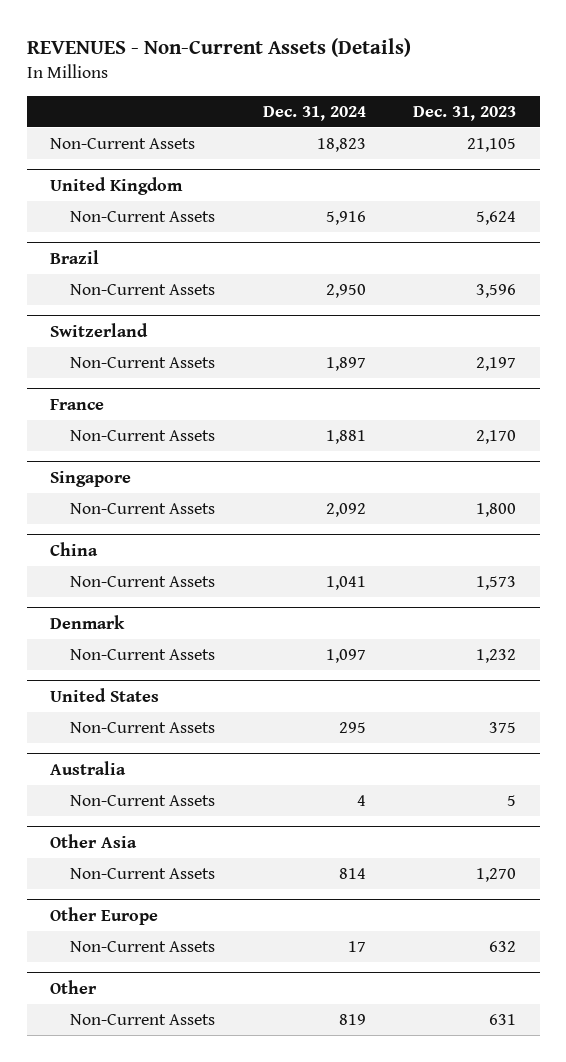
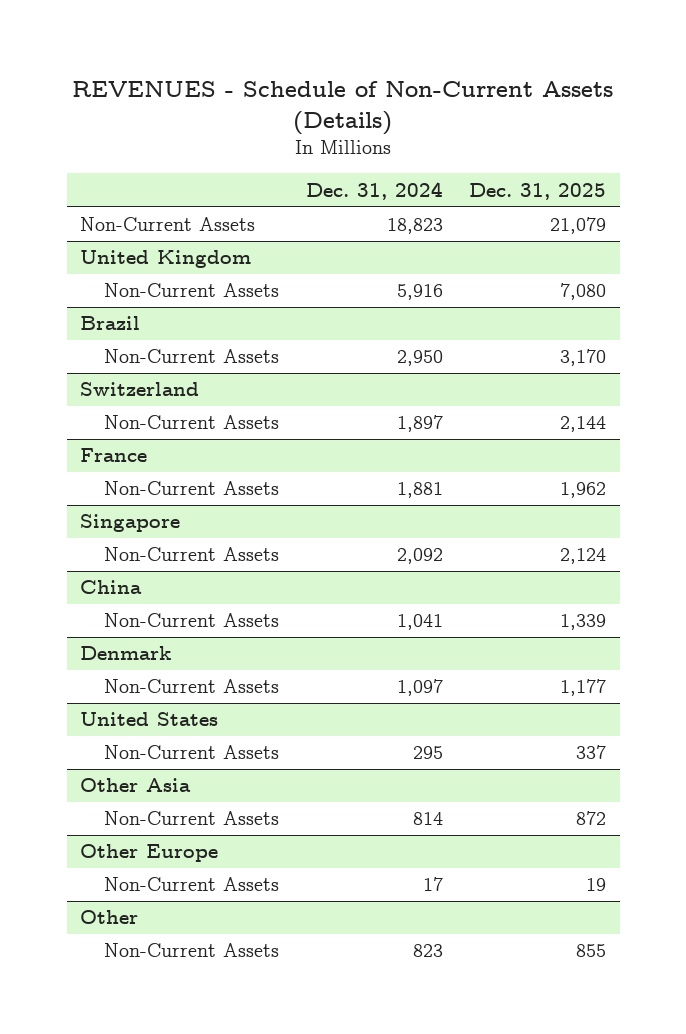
[26,38,411,58] REVENUES - Non-Current Assets (Details) -> [72,81,614,135] REVENUES - Schedule of Non-Current Assets (Details)
[412,105,516,121] Dec. 31, 2023 -> none
none -> [469,182,607,200] Dec. 31, 2025
[50,760,127,775] Australia -> none
[70,794,216,806] Non-Current Assets -> none
[338,1013,366,1025] 819 -> [412,944,443,958] 823

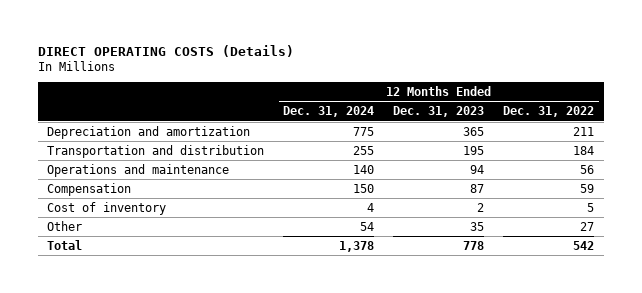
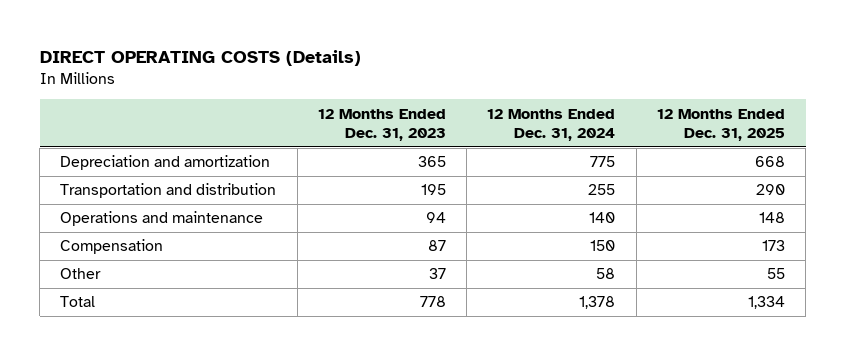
[503,106,595,118] Dec. 31, 2022 -> none
none -> [656,108,785,142] 12 Months Ended Dec. 31, 2025
[47,201,167,215] Cost of inventory -> none
[360,221,375,231] 54 -> [596,268,616,280] 58
[470,221,485,231] 35 -> [428,268,446,280] 37

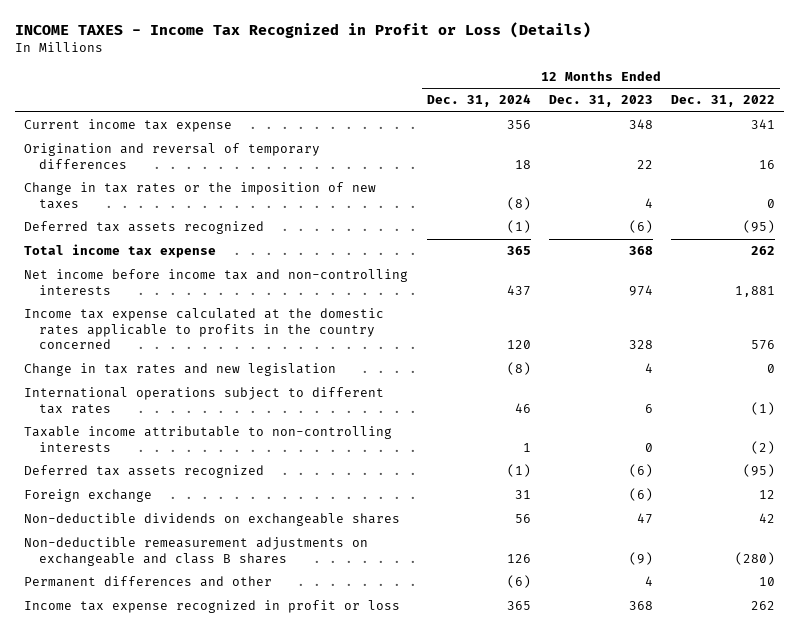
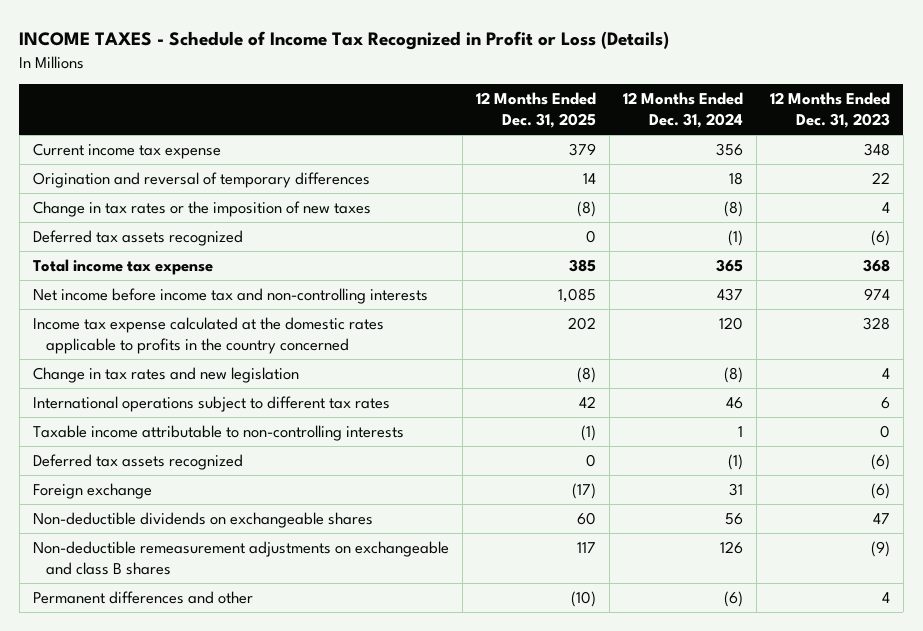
[15,21,592,38] INCOME TAXES - Income Tax Recognized in Profit or Loss (Details) -> [19,31,670,51] INCOME TAXES - Schedule of Income Tax Recognized in Profit or Loss (Details)
[671,95,776,108] Dec. 31, 2022 -> none
none -> [475,92,596,129] 12 Months Ended Dec. 31, 2025
[24,600,401,614] Income tax expense recognized in profit or loss -> none

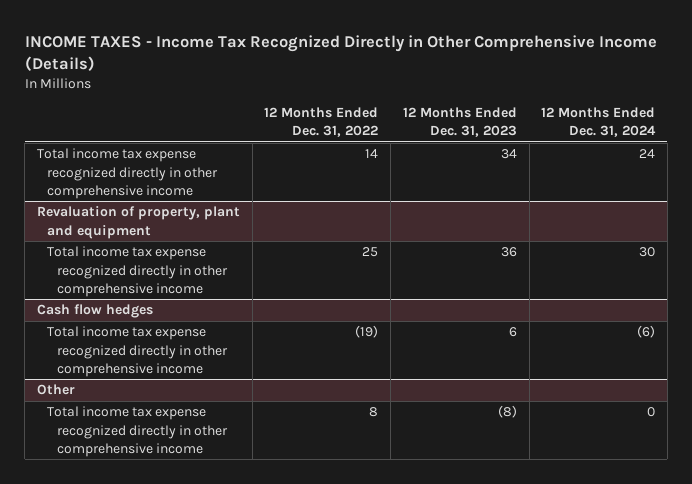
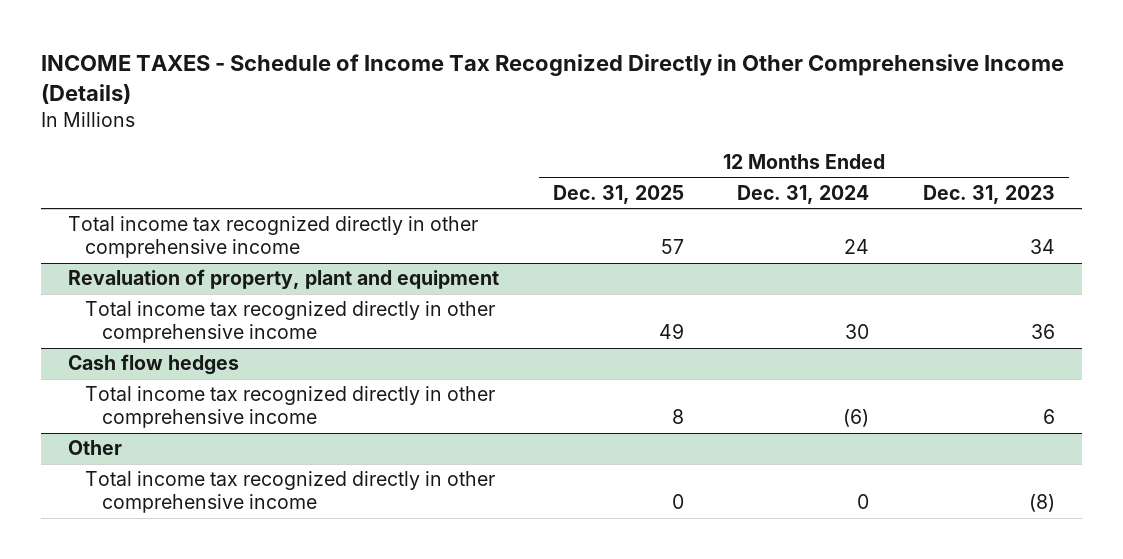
[24,34,657,71] INCOME TAXES - Income Tax Recognized Directly in Other Comprehensive Income (Details) -> [41,54,1065,105] INCOME TAXES - Schedule of Income Tax Recognized Directly in Other Comprehensive Income (Details)
[264,107,379,138] 12 Months Ended Dec. 31, 2022 -> none
none -> [552,184,684,204] Dec. 31, 2025
[36,148,219,199] Total income tax expense recognized directly in other comprehensive income -> [68,216,479,259] Total income tax recognized directly in other comprehensive income
[47,246,229,297] Total income tax expense recognized directly in other comprehensive income -> [85,301,496,344] Total income tax recognized directly in other comprehensive income
[47,326,229,377] Total income tax expense recognized directly in other comprehensive income -> [85,386,496,429] Total income tax recognized directly in other comprehensive income
[47,406,229,457] Total income tax expense recognized directly in other comprehensive income -> [85,471,496,514] Total income tax recognized directly in other comprehensive income

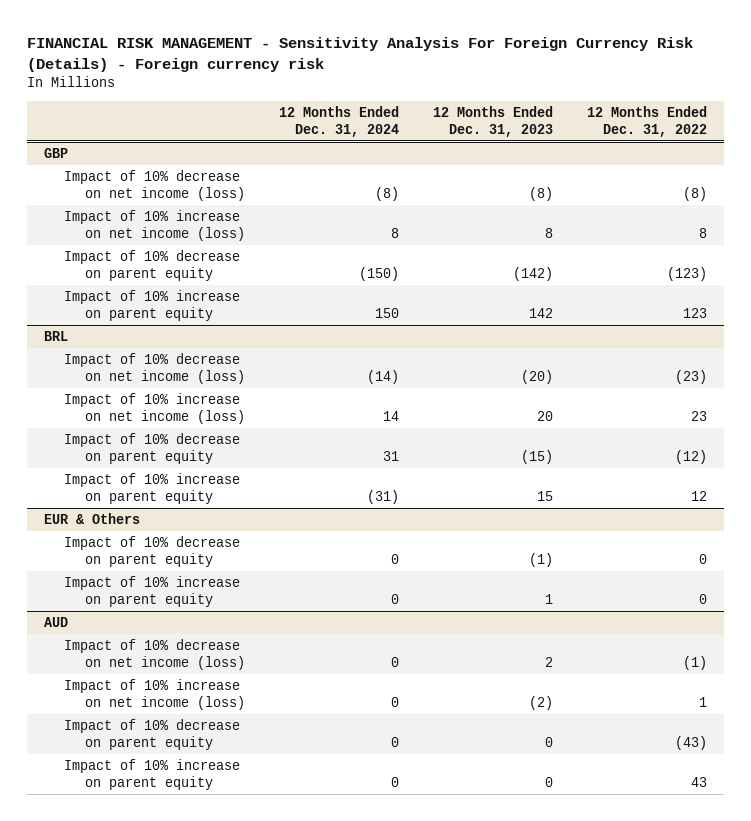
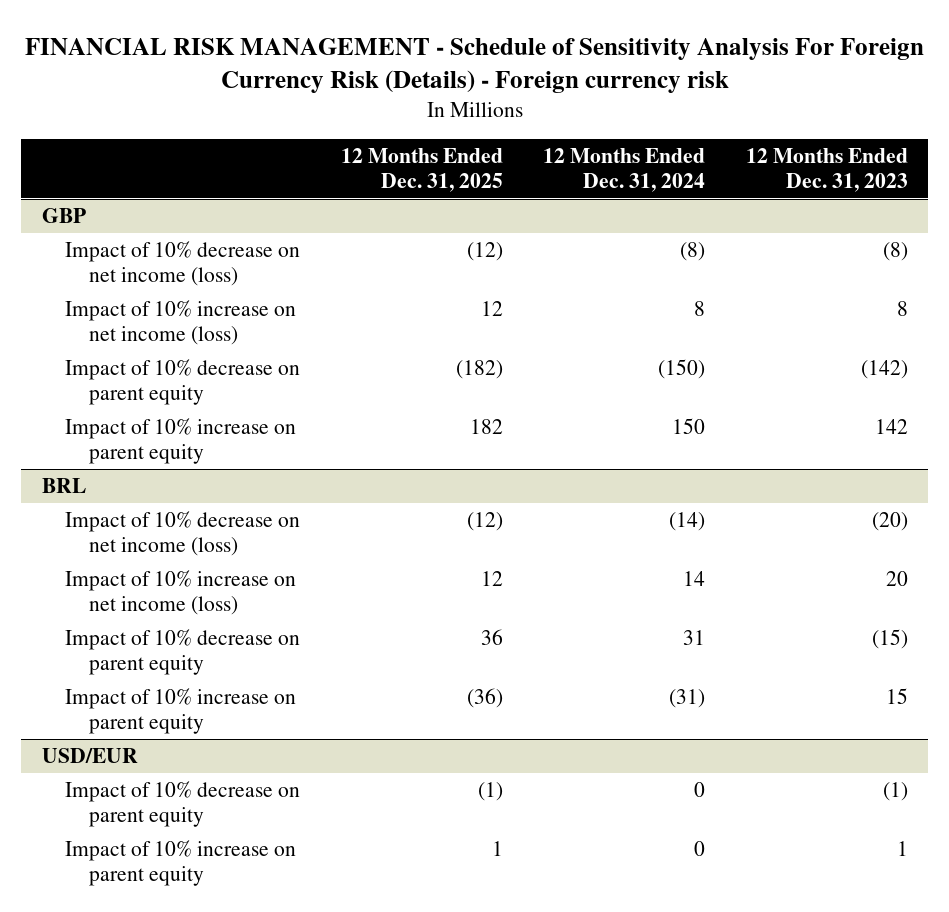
[26,36,693,72] FINANCIAL RISK MANAGEMENT - Sensitivity Analysis For Foreign Currency Risk (Details) - Foreign currency risk -> [24,37,924,94] FINANCIAL RISK MANAGEMENT - Schedule of Sensitivity Analysis For Foreign Currency Risk (Details) - Foreign currency risk
[587,105,708,137] 12 Months Ended Dec. 31, 2022 -> none
none -> [340,147,503,192] 12 Months Ended Dec. 31, 2025
[43,512,140,524] EUR & Others -> [41,747,138,763] USD/EUR
[43,616,68,627] AUD -> none
[64,638,246,671] Impact of 10% decrease on net income (loss) -> none
[64,678,246,711] Impact of 10% increase on net income (loss) -> none
[64,718,241,751] Impact of 10% decrease on parent equity -> none
[64,758,241,791] Impact of 10% increase on parent equity -> none

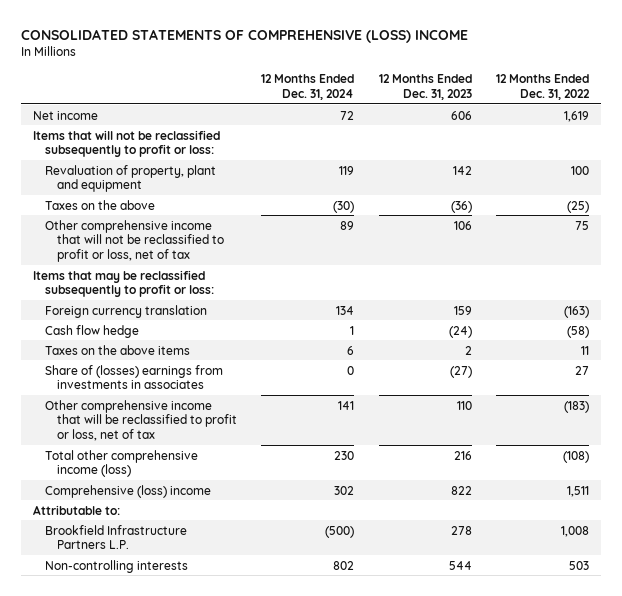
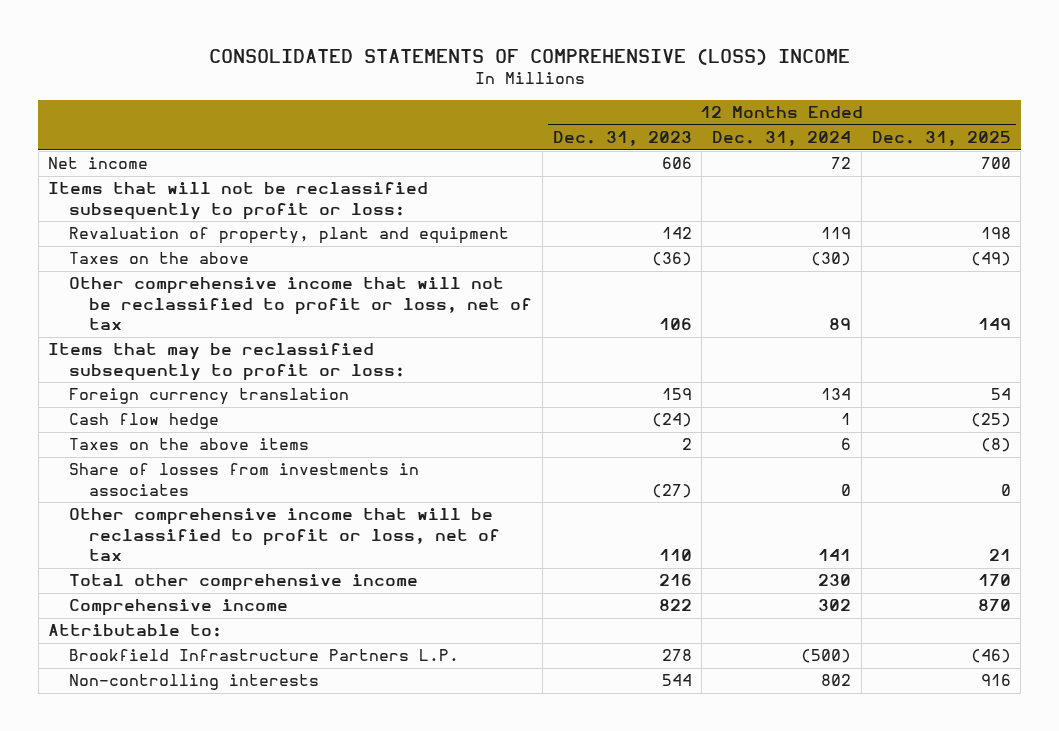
[495,74,590,101] 12 Months Ended Dec. 31, 2022 -> none
none -> [871,131,1011,147] Dec. 31, 2025
[45,364,224,390] Share of (losses) earnings from investments in associates -> [68,463,419,496] Share of losses from investments in associates
[45,449,199,478] Total other comprehensive income (loss) -> [68,574,418,592] Total other comprehensive income
[45,484,212,498] Comprehensive (loss) income -> [68,599,288,617] Comprehensive income

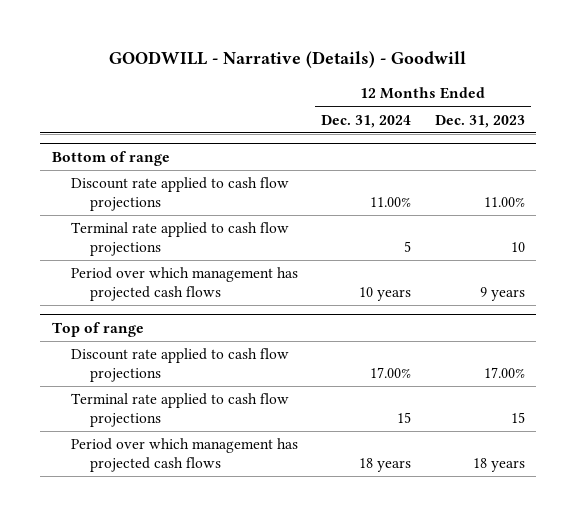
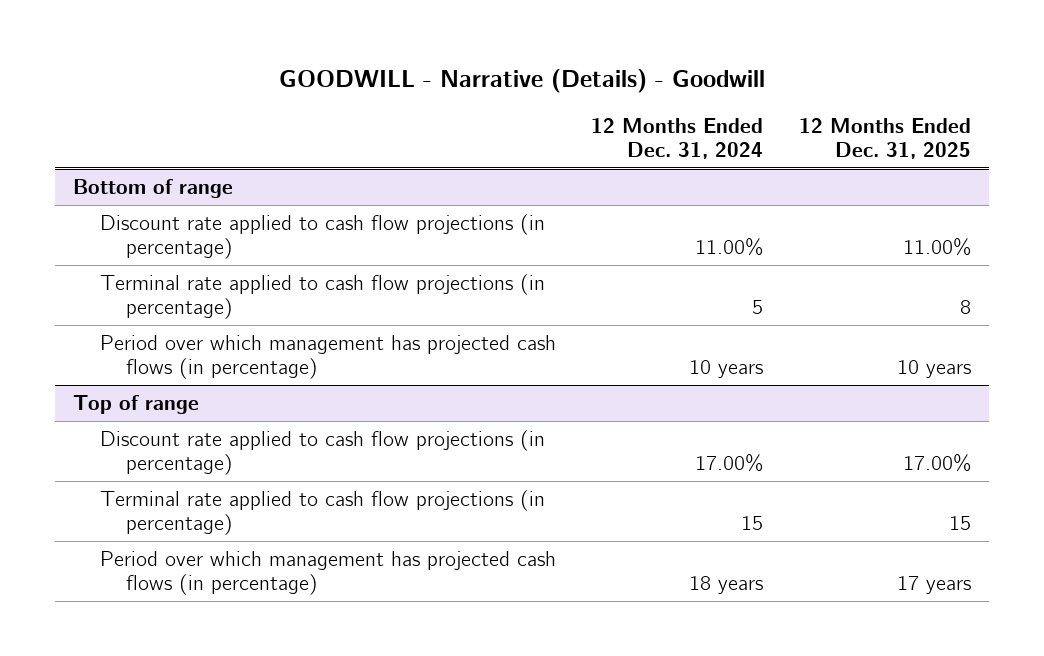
[434,114,525,128] Dec. 31, 2023 -> none
none -> [799,117,972,159] 12 Months Ended Dec. 31, 2025
[70,177,289,212] Discount rate applied to cash flow projections -> [99,214,545,260] Discount rate applied to cash flow projections (in percentage)
[70,222,289,257] Terminal rate applied to cash flow projections -> [99,274,545,320] Terminal rate applied to cash flow projections (in percentage)
[70,267,298,302] Period over which management has projected cash flows -> [99,335,556,380] Period over which management has projected cash flows (in percentage)
[70,348,289,383] Discount rate applied to cash flow projections -> [99,430,545,476] Discount rate applied to cash flow projections (in percentage)
[70,393,289,428] Terminal rate applied to cash flow projections -> [99,490,545,536] Terminal rate applied to cash flow projections (in percentage)
[70,438,298,473] Period over which management has projected cash flows -> [99,551,556,596] Period over which management has projected cash flows (in percentage)

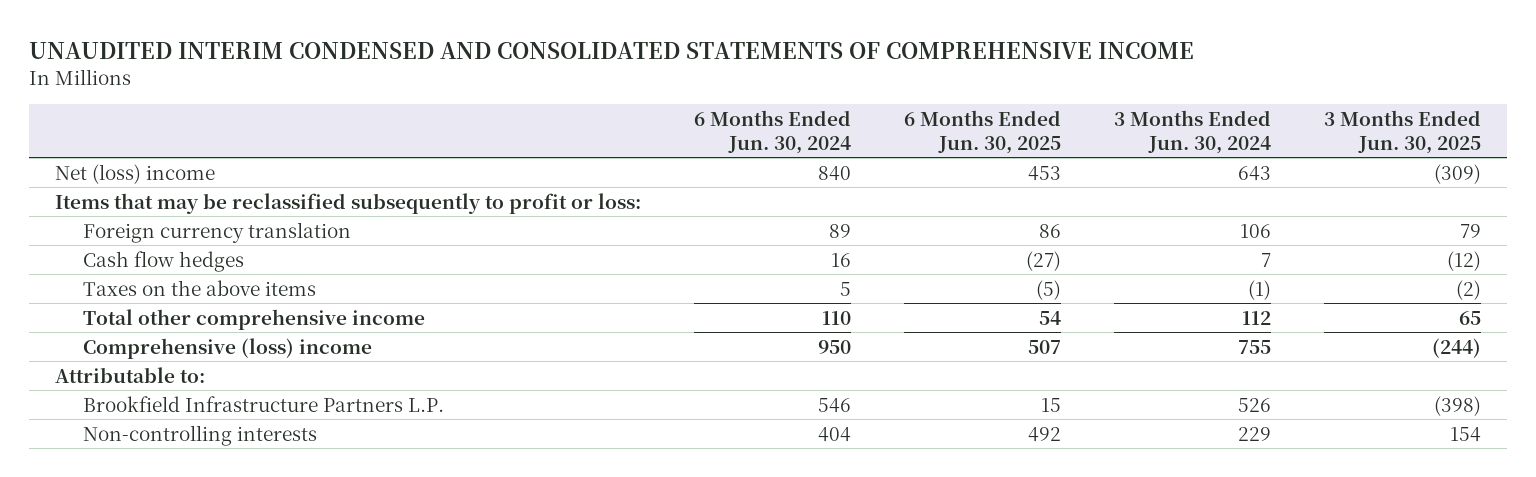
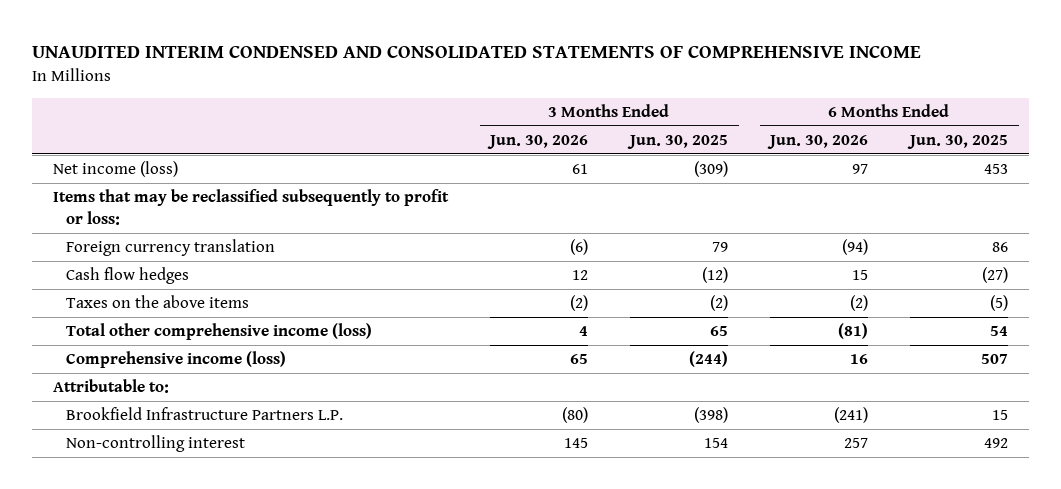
[694,109,852,154] 6 Months Ended Jun. 30, 2024 -> none
[1113,109,1271,154] 3 Months Ended Jun. 30, 2024 -> none
none -> [487,134,589,149] Jun. 30, 2026
none -> [767,134,869,149] Jun. 30, 2026
[55,163,216,184] Net (loss) income -> [53,161,179,178] Net income (loss)
[83,308,426,330] Total other comprehensive income -> [65,323,372,341] Total other comprehensive income (loss)
[83,337,373,359] Comprehensive (loss) income -> [65,351,286,369] Comprehensive income (loss)
[83,424,318,446] Non-controlling interests -> [65,435,245,453] Non-controlling interest

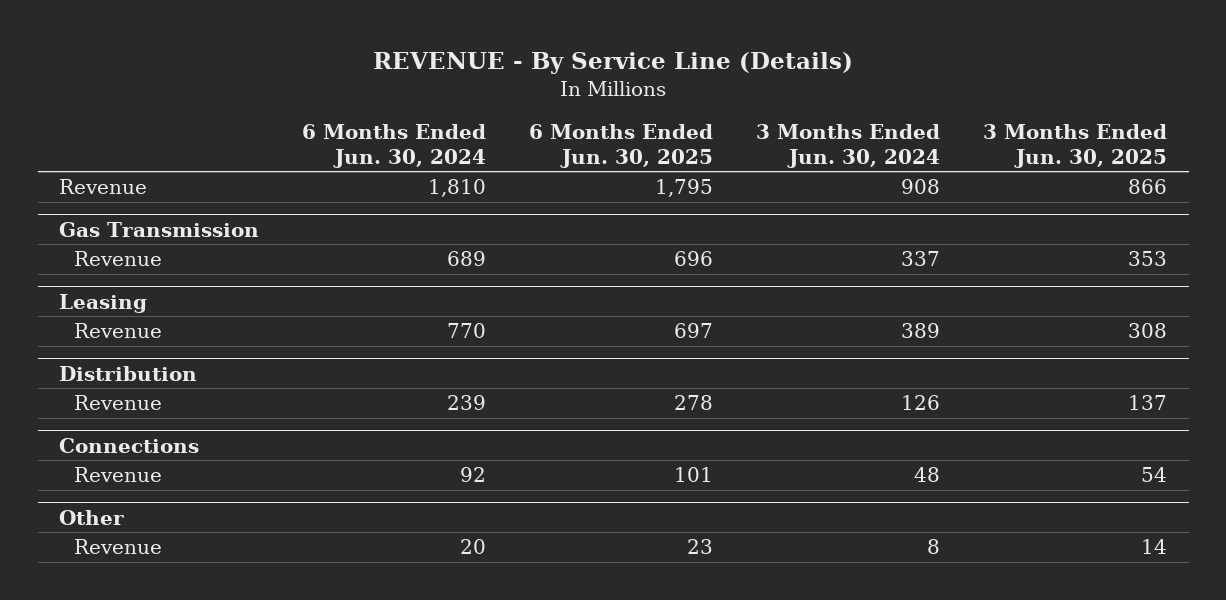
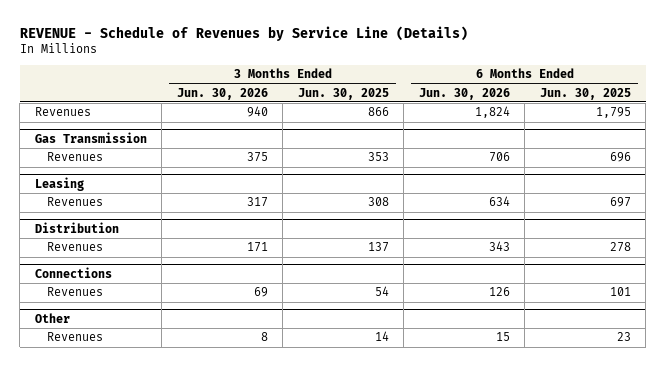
[373,52,854,75] REVENUE - By Service Line (Details) -> [19,25,468,41] REVENUE - Schedule of Revenues by Service Line (Details)
[302,123,487,168] 6 Months Ended Jun. 30, 2024 -> none
[756,123,941,168] 3 Months Ended Jun. 30, 2024 -> none
none -> [176,87,268,100] Jun. 30, 2026
none -> [418,87,510,100] Jun. 30, 2026
[59,179,148,195] Revenue -> [34,107,91,117] Revenues
[74,251,163,267] Revenue -> [46,152,103,162] Revenues
[74,323,163,339] Revenue -> [46,197,103,207] Revenues
[74,395,163,411] Revenue -> [46,242,103,252] Revenues
[74,467,163,483] Revenue -> [46,287,103,297] Revenues
[74,539,163,555] Revenue -> [46,332,103,342] Revenues

